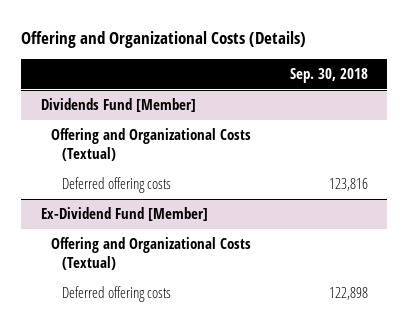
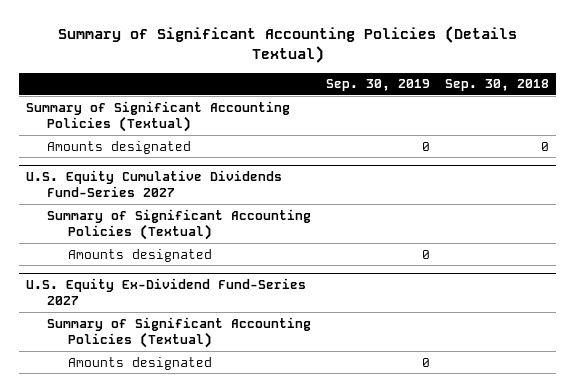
[21,31,307,49] Offering and Organizational Costs (Details) -> [57,26,517,64] Summary of Significant Accounting Policies (Details Textual)
none -> [325,79,430,92] Sep. 30, 2019
[51,128,252,161] Offering and Organizational Costs (Textual) -> none
[62,177,172,194] Deferred offering costs -> none
[51,237,252,270] Offering and Organizational Costs (Textual) -> none
[62,286,172,303] Deferred offering costs -> none
none -> [26,100,291,133] Summary of Significant Accounting Policies (Textual)
none -> [47,140,192,154] Amounts designated
[40,98,196,113] Dividends Fund [Member] -> [26,169,283,198] U.S. Equity Cumulative Dividends Fund-Series 2027
none -> [47,208,312,241] Summary of Significant Accounting Policies (Textual)
none -> [67,248,212,262] Amounts designated
[40,207,208,222] Ex-Dividend Fund [Member] -> [26,277,307,306] U.S. Equity Ex-Dividend Fund-Series 2027
none -> [47,316,312,349] Summary of Significant Accounting Policies (Textual)
none -> [67,356,212,370] Amounts designated

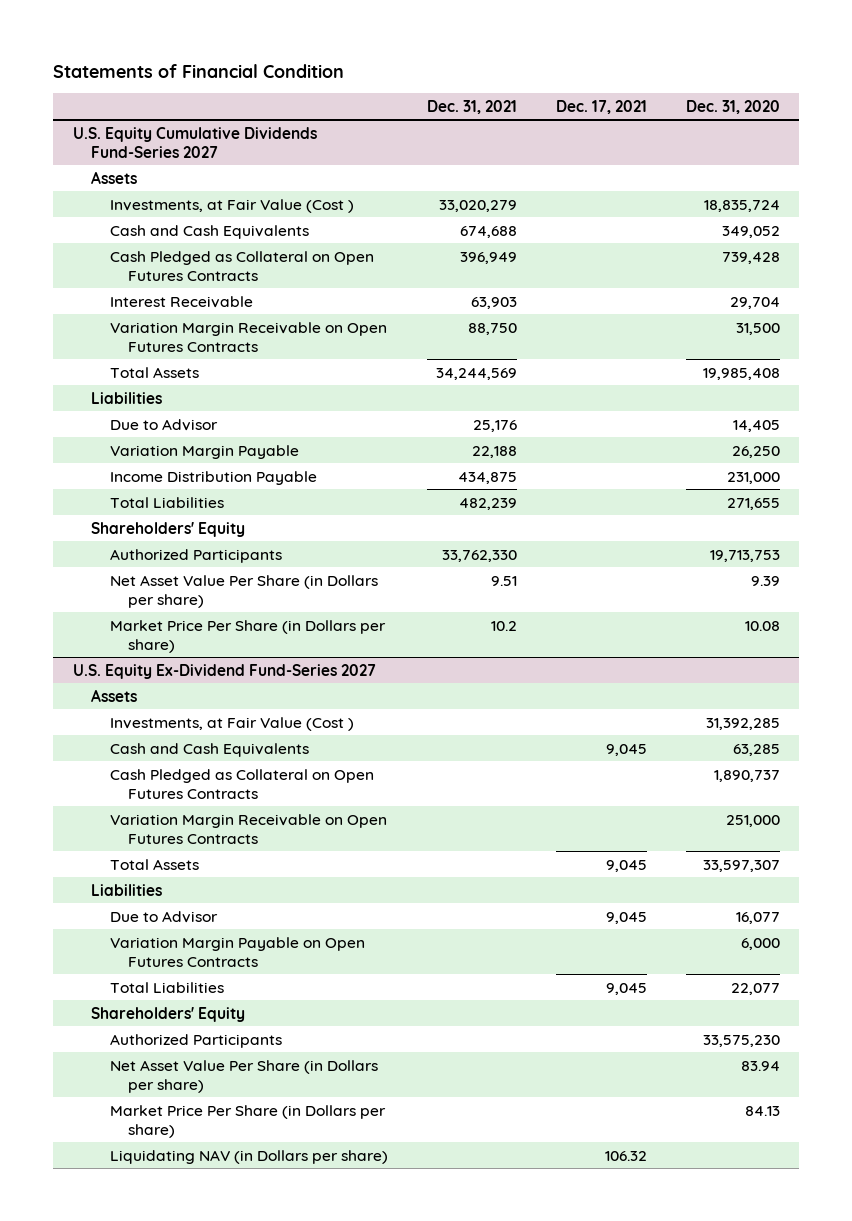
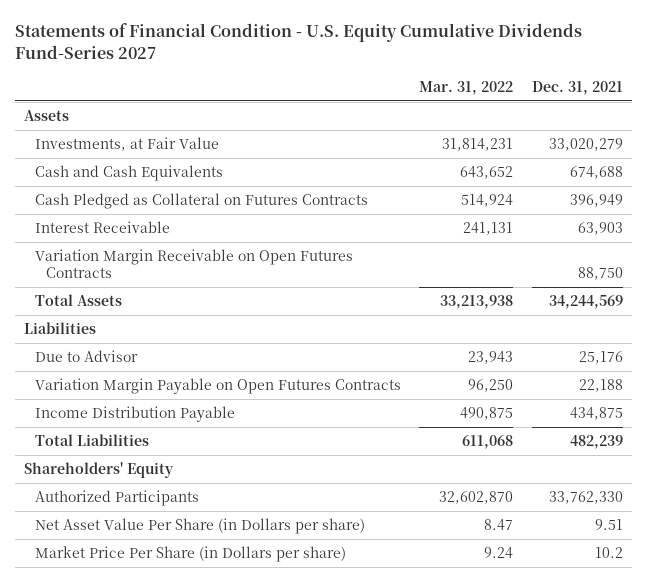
[53,63,345,78] Statements of Financial Condition -> [15,22,583,59] Statements of Financial Condition - U.S. Equity Cumulative Dividends Fund-Series 2027
[555,99,647,114] Dec. 17, 2021 -> none
[685,99,780,114] Dec. 31, 2020 -> none
none -> [419,80,514,95] Mar. 31, 2022
[72,126,317,158] U.S. Equity Cumulative Dividends Fund-Series 2027 -> none
[109,198,354,213] Investments, at Fair Value (Cost ) -> [34,137,219,152] Investments, at Fair Value
[109,250,374,281] Cash Pledged as Collateral on Open Futures Contracts -> [34,193,368,210] Cash Pledged as Collateral on Futures Contracts
[109,444,299,459] Variation Margin Payable -> [34,378,401,395] Variation Margin Payable on Open Futures Contracts
[72,663,376,679] U.S. Equity Ex-Dividend Fund-Series 2027 -> none
[91,688,138,702] Assets -> none
[109,716,354,731] Investments, at Fair Value (Cost ) -> none
[109,742,309,757] Cash and Cash Equivalents -> none
[109,768,374,799] Cash Pledged as Collateral on Open Futures Contracts -> none
[109,813,387,844] Variation Margin Receivable on Open Futures Contracts -> none
[109,858,199,870] Total Assets -> none
[91,883,163,896] Liabilities -> none
[109,910,218,923] Due to Advisor -> none
[109,936,365,967] Variation Margin Payable on Open Futures Contracts -> none
[109,981,224,993] Total Liabilities -> none
[91,1006,246,1022] Shareholders' Equity -> none
[109,1033,282,1048] Authorized Participants -> none
[109,1059,378,1093] Net Asset Value Per Share (in Dollars per share) -> none
[109,1104,386,1138] Market Price Per Share (in Dollars per share) -> none
[109,1149,388,1164] Liquidating NAV (in Dollars per share) -> none

